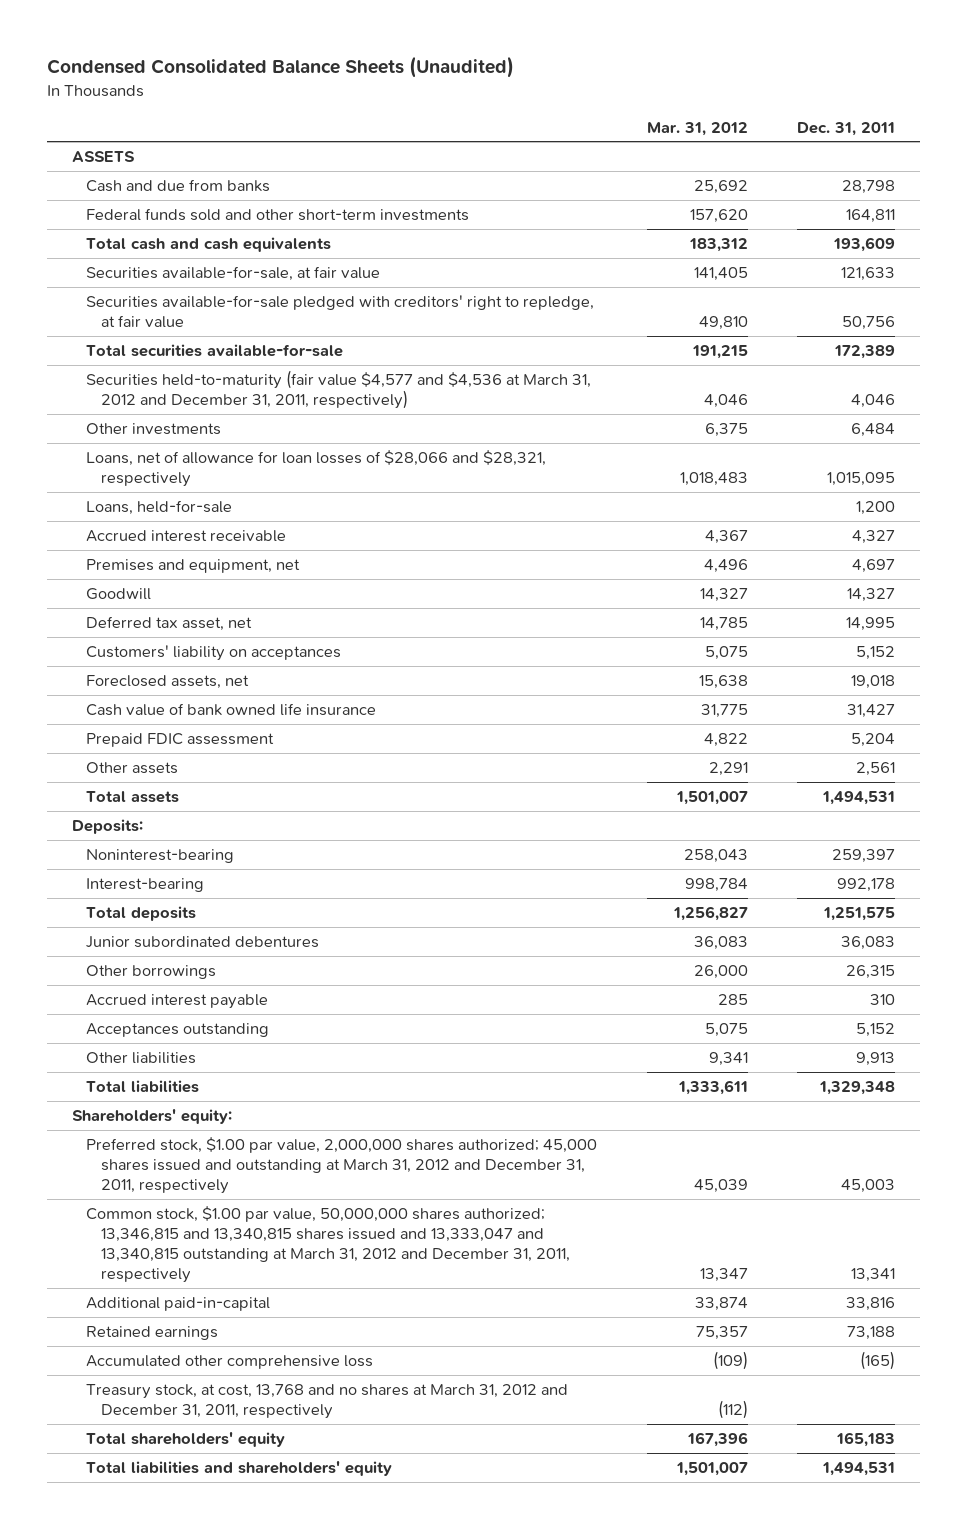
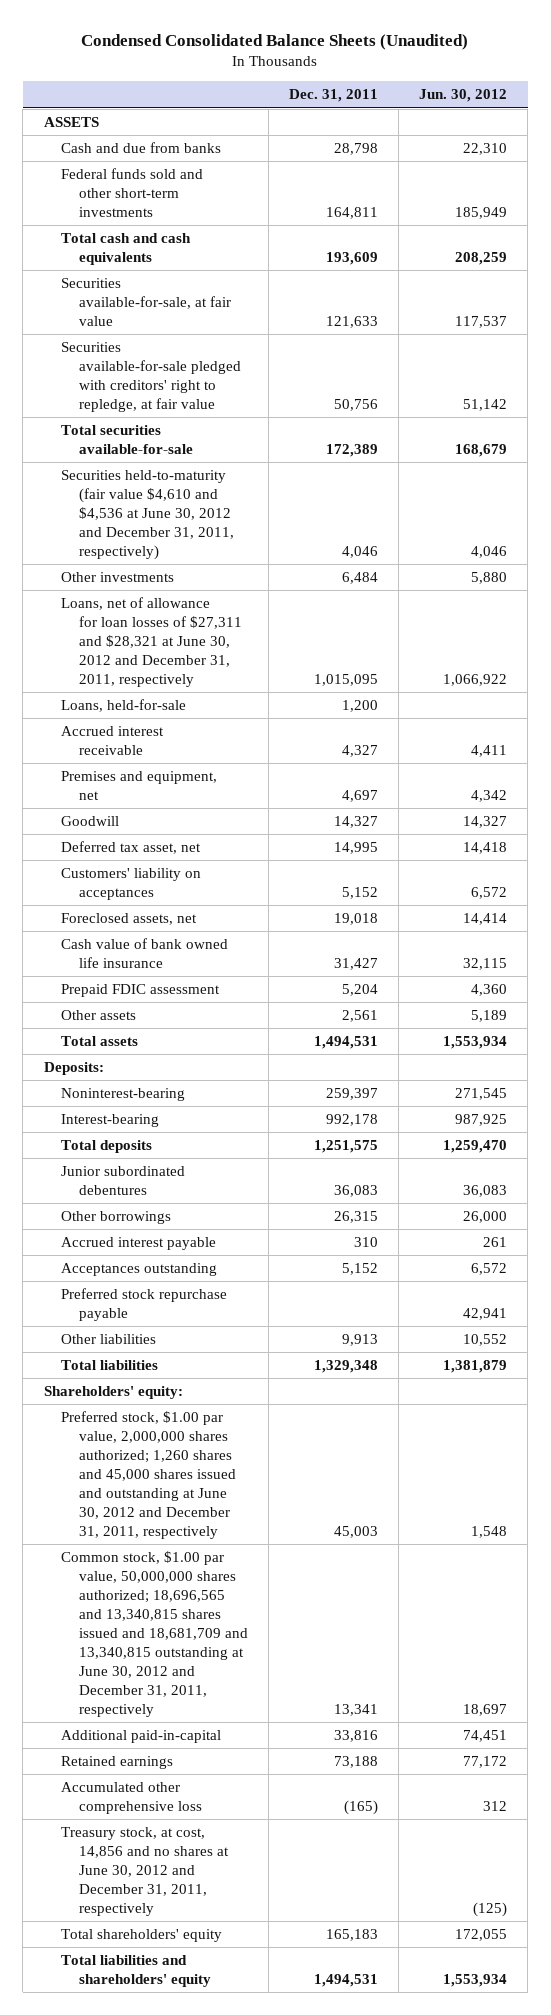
[646,121,748,136] Mar. 31, 2012 -> none
none -> [419,89,508,103] Jun. 30, 2012
[86,370,592,410] Securities held-to-maturity (fair value $4,577 and $4,536 at March 31, 2012 and December 31, 2011, respectively) -> [61,470,234,561] Securities held-to-maturity (fair value $4,610 and $4,536 at June 30, 2012 and December 31, 2011, respectively)
[86,450,547,488] Loans, net of allowance for loan losses of $28,066 and $28,321, respectively -> [61,597,242,688] Loans, net of allowance for loan losses of $27,311 and $28,321 at June 30, 2012 and December 31, 2011, respectively
none -> [61,1288,228,1322] Preferred stock repurchase payable
[86,1137,598,1195] Preferred stock, $1.00 par value, 2,000,000 shares authorized; 45,000 shares issued and outstanding at March 31, 2012 and December 31, 2011, respectively -> [61,1411,236,1539] Preferred stock, $1.00 par value, 2,000,000 shares authorized; 1,260 shares and 45,000 shares issued and outstanding at June 30, 2012 and December 31, 2011, respectively
[86,1206,570,1284] Common stock, $1.00 par value, 50,000,000 shares authorized; 13,346,815 and 13,340,815 shares issued and 13,333,047 and 13,340,815 outstanding at March 31, 2012 and December 31, 2011, respectively -> [61,1551,248,1717] Common stock, $1.00 par value, 50,000,000 shares authorized; 18,696,565 and 13,340,815 shares issued and 18,681,709 and 13,340,815 outstanding at June 30, 2012 and December 31, 2011, respectively
[86,1384,569,1420] Treasury stock, at cost, 13,768 and no shares at March 31, 2012 and December 31, 2011, respectively -> [61,1827,229,1917] Treasury stock, at cost, 14,856 and no shares at June 30, 2012 and December 31, 2011, respectively

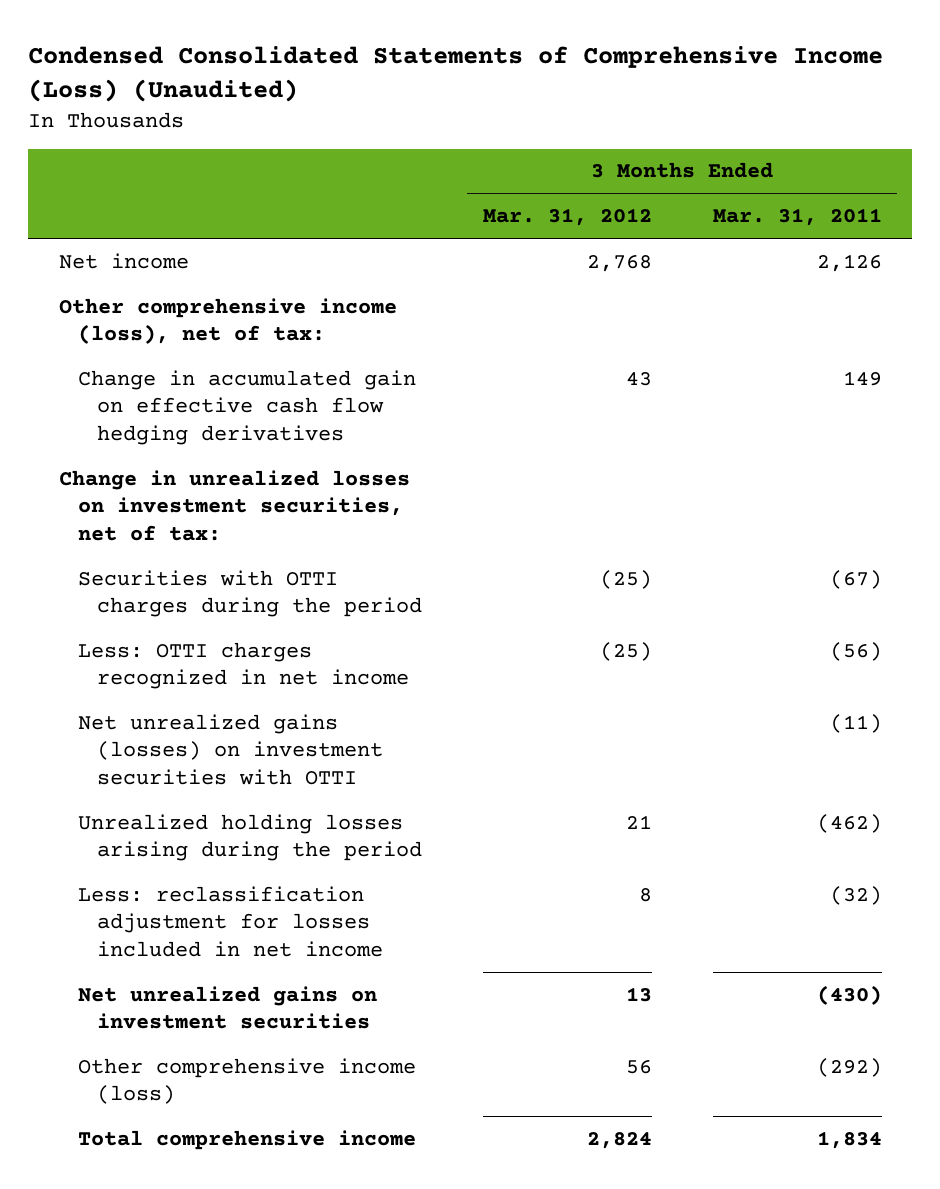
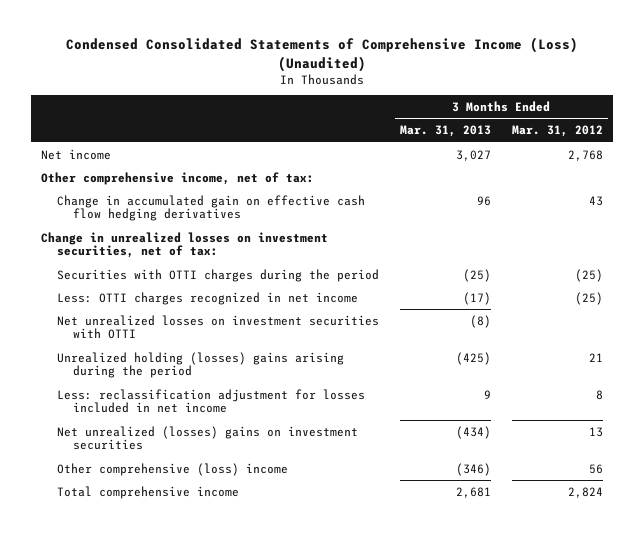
[712,208,882,227] Mar. 31, 2011 -> none
none -> [400,125,492,138] Mar. 31, 2013
[58,297,397,345] Other comprehensive income (loss), net of tax: -> [41,171,315,185] Other comprehensive income, net of tax:
[77,713,383,785] Net unrealized gains (losses) on investment securities with OTTI -> [57,314,380,340] Net unrealized losses on investment securities with OTTI
[77,813,422,862] Unrealized holding losses arising during the period -> [57,351,345,379] Unrealized holding (losses) gains arising during the period
[77,985,377,1030] Net unrealized gains on investment securities -> [57,425,359,451] Net unrealized (losses) gains on investment securities
[77,1057,416,1105] Other comprehensive income (loss) -> [57,462,289,476] Other comprehensive (loss) income

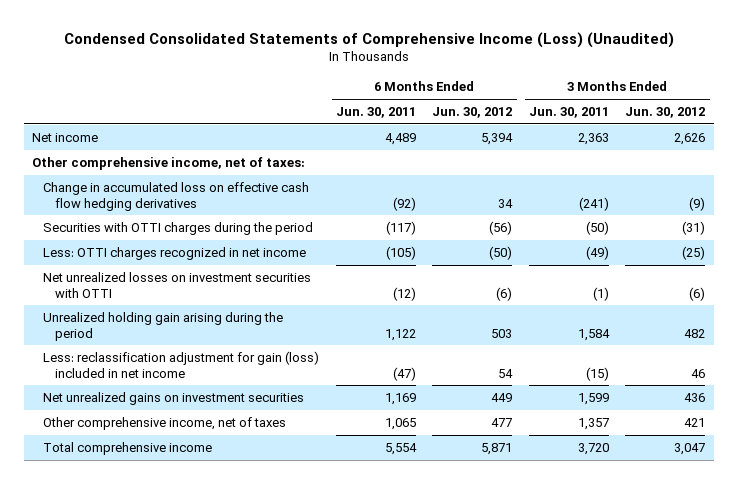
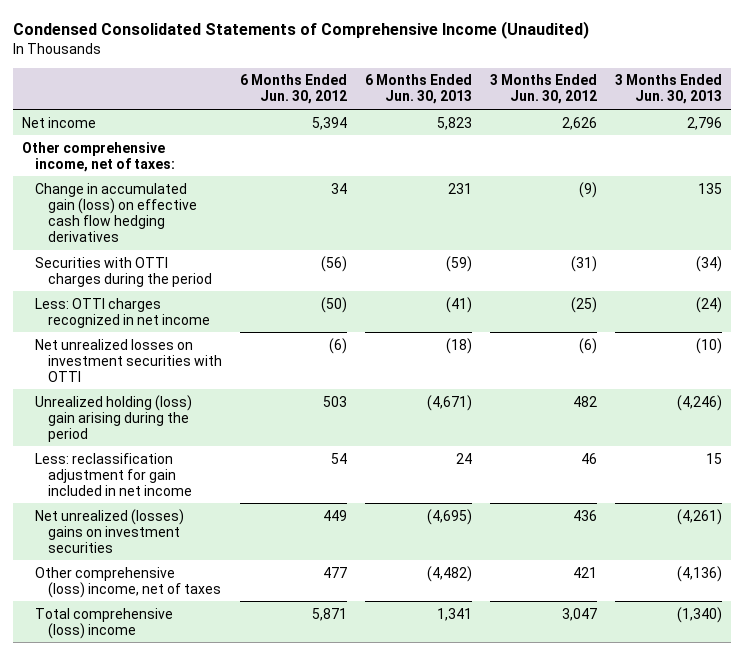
[63,32,674,49] Condensed Consolidated Statements of Comprehensive Income (Loss) (Unaudited) -> [12,20,589,39] Condensed Consolidated Statements of Comprehensive Income (Unaudited)
[335,107,416,119] Jun. 30, 2011 -> none
[528,107,609,119] Jun. 30, 2011 -> none
none -> [364,74,472,105] 6 Months Ended Jun. 30, 2013
none -> [614,74,722,105] 3 Months Ended Jun. 30, 2013
[43,181,310,211] Change in accumulated loss on effective cash flow hedging derivatives -> [34,182,197,243] Change in accumulated gain (loss) on effective cash flow hedging derivatives
[43,311,284,341] Unrealized holding gain arising during the period -> [34,394,192,442] Unrealized holding (loss) gain arising during the period
[43,350,320,378] Less: reclassification adjustment for gain (loss) included in net income -> [34,452,192,496] Less: reclassification adjustment for gain included in net income
[43,391,305,405] Net unrealized gains on investment securities -> [34,508,184,553] Net unrealized (losses) gains on investment securities
[43,416,287,430] Other comprehensive income, net of taxes -> [34,566,221,598] Other comprehensive (loss) income, net of taxes
[43,441,213,455] Total comprehensive income -> [34,607,173,639] Total comprehensive (loss) income

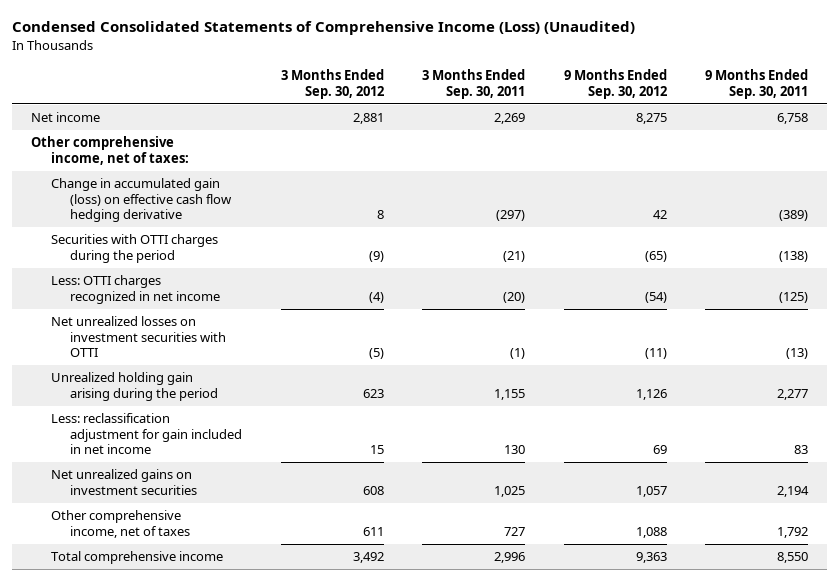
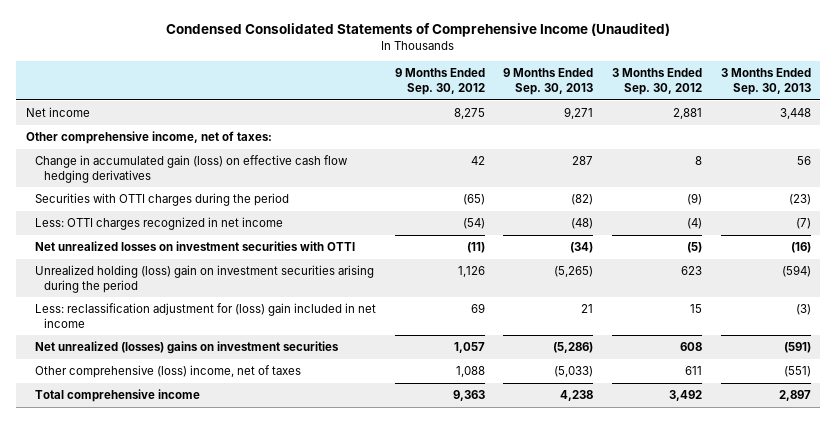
[11,21,635,36] Condensed Consolidated Statements of Comprehensive Income (Loss) (Unaudited) -> [166,23,671,38] Condensed Consolidated Statements of Comprehensive Income (Unaudited)
[422,69,526,99] 3 Months Ended Sep. 30, 2011 -> none
[705,69,809,99] 9 Months Ended Sep. 30, 2011 -> none
none -> [503,68,594,95] 9 Months Ended Sep. 30, 2013
none -> [720,68,811,95] 3 Months Ended Sep. 30, 2013
[50,178,233,223] Change in accumulated gain (loss) on effective cash flow hedging derivative -> [34,155,348,183] Change in accumulated gain (loss) on effective cash flow hedging derivatives
[50,372,219,401] Unrealized holding gain arising during the period -> [34,265,374,293] Unrealized holding (loss) gain on investment securities arising during the period
[50,413,243,455] Less: reclassification adjustment for gain included in net income -> [34,303,376,328] Less: reclassification adjustment for (loss) gain included in net income
[50,469,198,495] Net unrealized gains on investment securities -> [34,341,339,355] Net unrealized (losses) gains on investment securities
[50,510,191,538] Other comprehensive income, net of taxes -> [34,365,301,379] Other comprehensive (loss) income, net of taxes

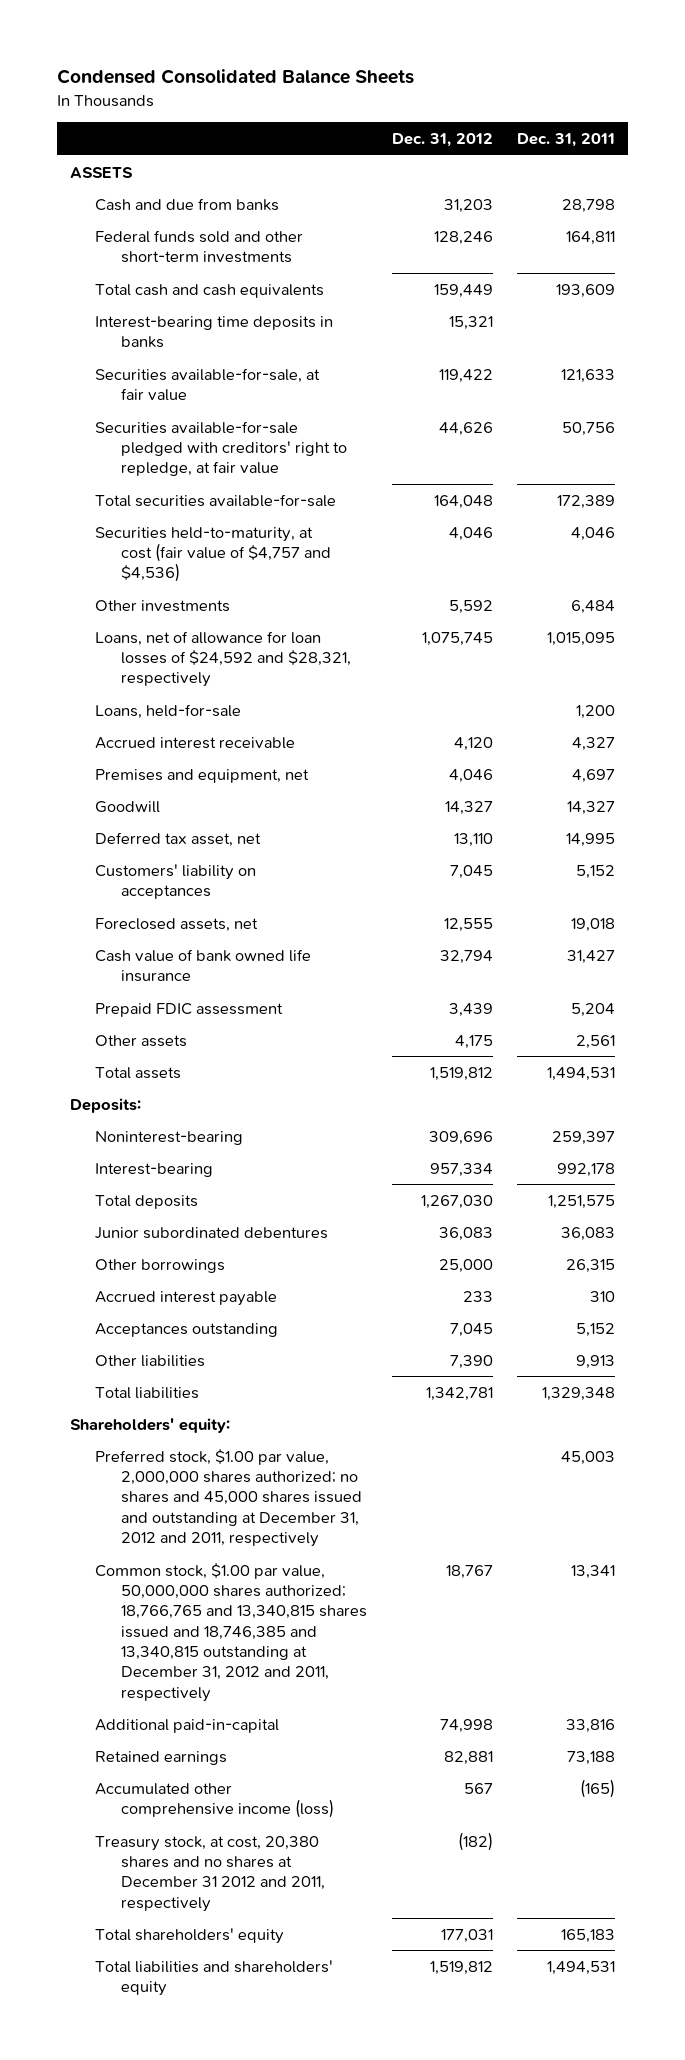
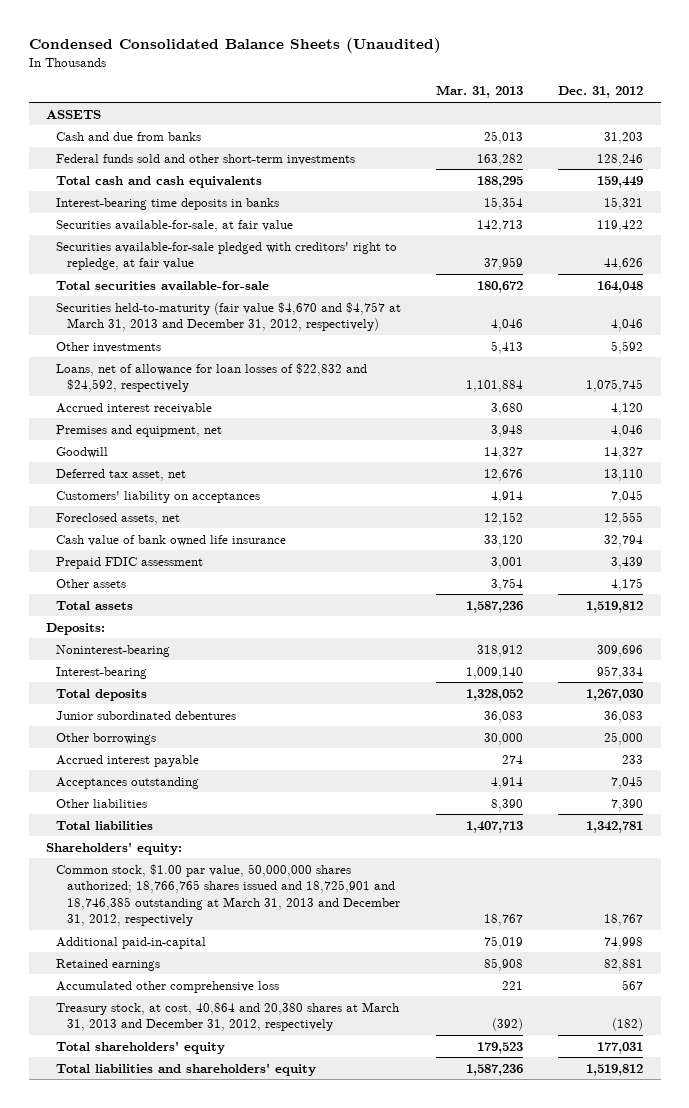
[57,69,415,85] Condensed Consolidated Balance Sheets -> [28,38,441,54] Condensed Consolidated Balance Sheets (Unaudited)
[517,132,616,147] Dec. 31, 2011 -> none
none -> [436,85,524,99] Mar. 31, 2013
[95,526,331,583] Securities held-to-maturity, at cost (fair value of $4,757 and $4,536) -> [56,301,402,332] Securities held-to-maturity (fair value $4,670 and $4,757 at March 31, 2013 and December 31, 2012, respectively)
[95,703,242,719] Loans, held-for-sale -> none
[95,630,351,688] Loans, net of allowance for loan losses of $24,592 and $28,321, respectively -> [56,362,368,393] Loans, net of allowance for loan losses of $22,832 and $24,592, respectively
[95,1448,362,1548] Preferred stock, $1.00 par value, 2,000,000 shares authorized; no shares and 45,000 shares issued and outstanding at December 31, 2012 and 2011, respectively -> none
[95,1562,367,1702] Common stock, $1.00 par value, 50,000,000 shares authorized; 18,766,765 and 13,340,815 shares issued and 18,746,385 and 13,340,815 outstanding at December 31, 2012 and 2011, respectively -> [56,863,400,927] Common stock, $1.00 par value, 50,000,000 shares authorized; 18,766,765 shares issued and 18,725,901 and 18,746,385 outstanding at March 31, 2013 and December 31, 2012, respectively
[95,1782,334,1819] Accumulated other comprehensive income (loss) -> [56,980,280,993] Accumulated other comprehensive loss
[95,1835,325,1912] Treasury stock, at cost, 20,380 shares and no shares at December 31 2012 and 2011, respectively -> [56,1001,400,1032] Treasury stock, at cost, 40,864 and 20,380 shares at March 31, 2013 and December 31, 2012, respectively

